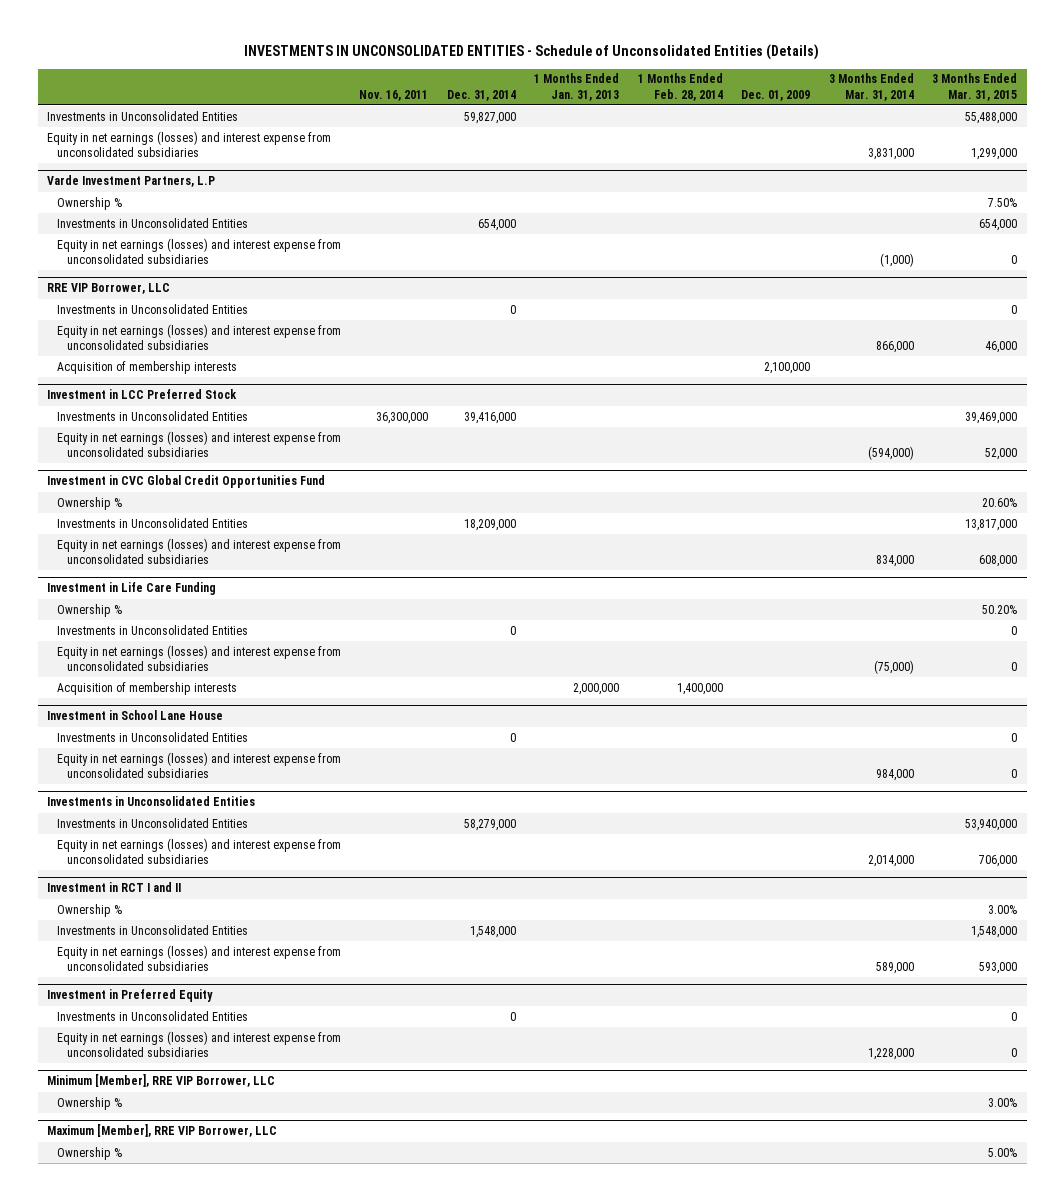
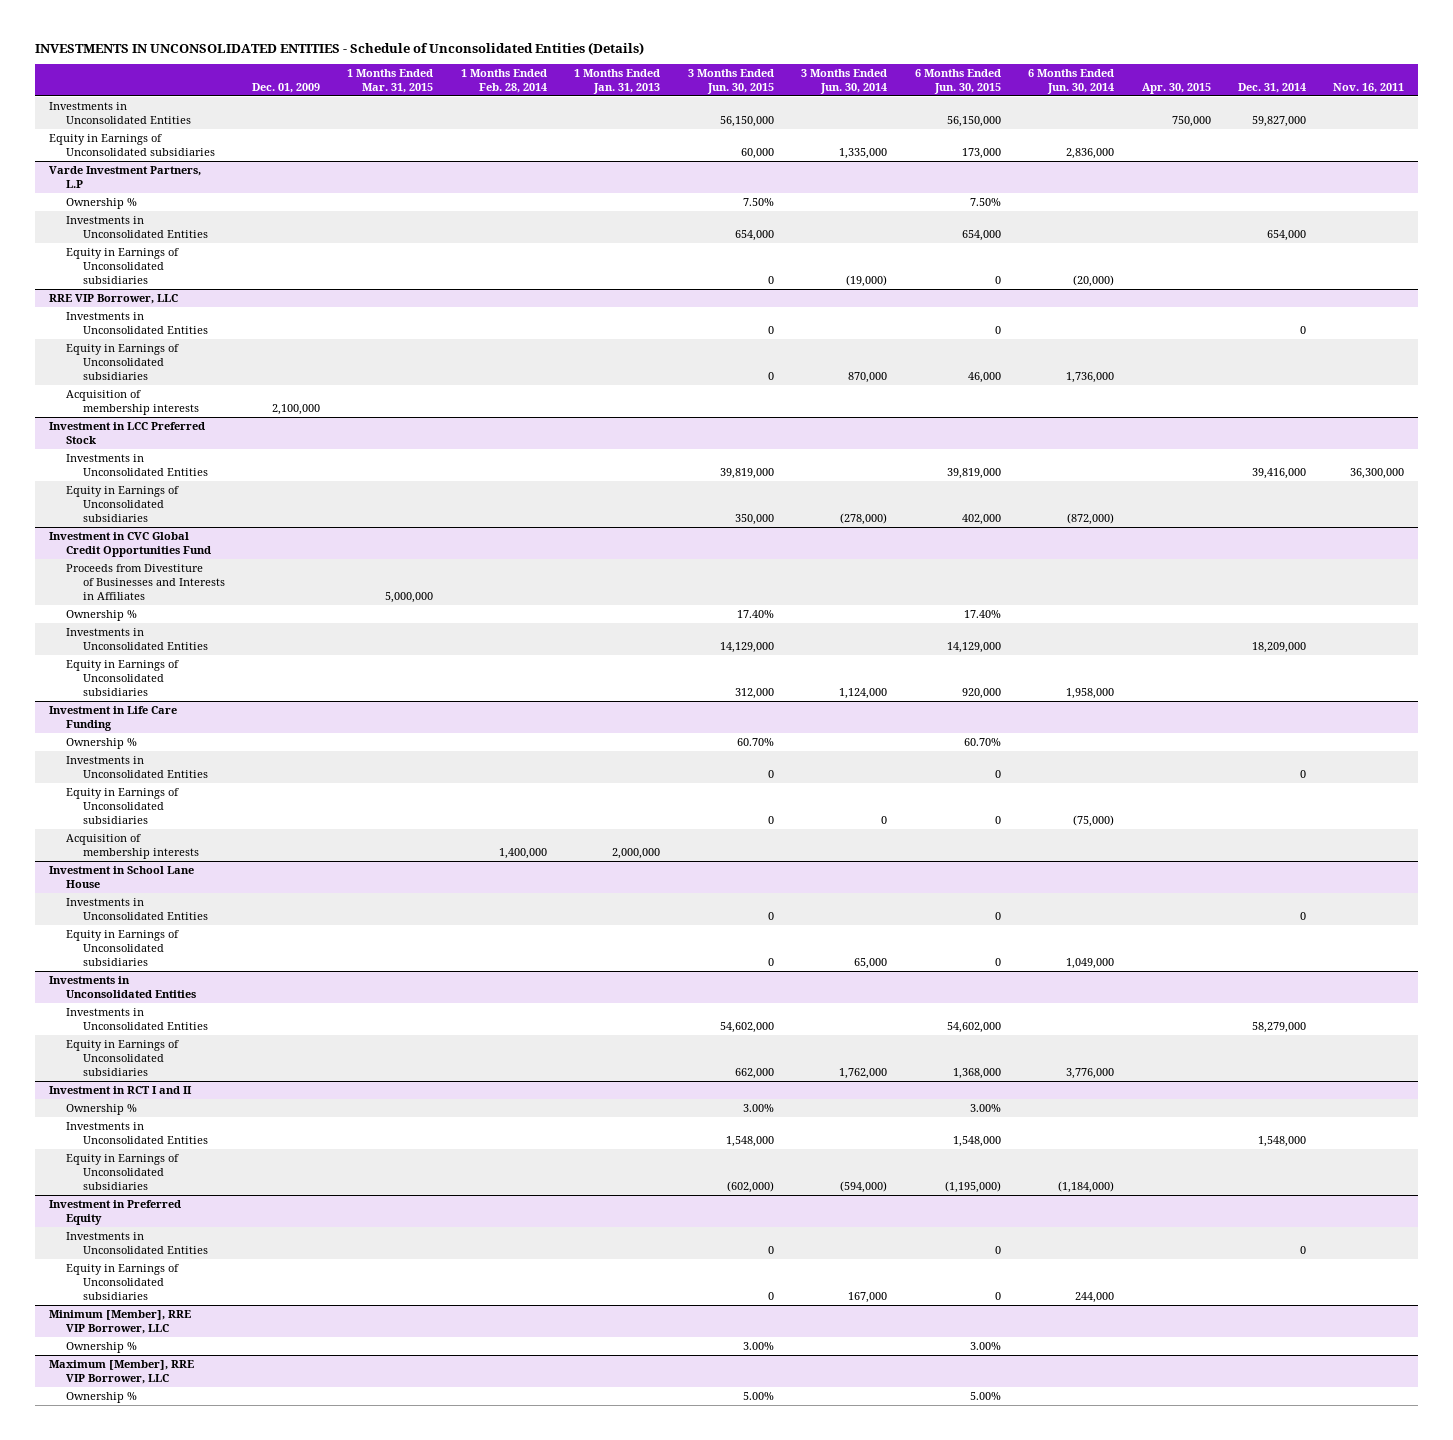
[828,73,914,101] 3 Months Ended Mar. 31, 2014 -> none
[932,73,1018,101] 3 Months Ended Mar. 31, 2015 -> none
none -> [347,68,434,93] 1 Months Ended Mar. 31, 2015
none -> [687,68,774,94] 3 Months Ended Jun. 30, 2015
none -> [801,68,888,94] 3 Months Ended Jun. 30, 2014
none -> [914,68,1001,94] 6 Months Ended Jun. 30, 2015
none -> [1028,68,1115,94] 6 Months Ended Jun. 30, 2014
none -> [1141,82,1211,94] Apr. 30, 2015
[46,130,331,157] Equity in net earnings (losses) and interest expense from unconsolidated subsidiaries -> [49,134,215,157] Equity in Earnings of Unconsolidated subsidiaries
[56,237,341,264] Equity in net earnings (losses) and interest expense from unconsolidated subsidiaries -> [65,248,179,285] Equity in Earnings of Unconsolidated subsidiaries
[56,323,341,350] Equity in net earnings (losses) and interest expense from unconsolidated subsidiaries -> [65,344,179,381] Equity in Earnings of Unconsolidated subsidiaries
[56,430,341,457] Equity in net earnings (losses) and interest expense from unconsolidated subsidiaries -> [65,486,179,523] Equity in Earnings of Unconsolidated subsidiaries
none -> [65,564,225,601] Proceeds from Divestiture of Businesses and Interests in Affiliates
[56,537,341,564] Equity in net earnings (losses) and interest expense from unconsolidated subsidiaries -> [65,660,179,697] Equity in Earnings of Unconsolidated subsidiaries
[56,644,341,671] Equity in net earnings (losses) and interest expense from unconsolidated subsidiaries -> [65,788,179,825] Equity in Earnings of Unconsolidated subsidiaries
[56,751,341,778] Equity in net earnings (losses) and interest expense from unconsolidated subsidiaries -> [65,930,179,967] Equity in Earnings of Unconsolidated subsidiaries
[56,837,341,864] Equity in net earnings (losses) and interest expense from unconsolidated subsidiaries -> [65,1040,179,1077] Equity in Earnings of Unconsolidated subsidiaries
[56,944,341,971] Equity in net earnings (losses) and interest expense from unconsolidated subsidiaries -> [65,1154,179,1191] Equity in Earnings of Unconsolidated subsidiaries
[56,1030,341,1057] Equity in net earnings (losses) and interest expense from unconsolidated subsidiaries -> [65,1264,179,1301] Equity in Earnings of Unconsolidated subsidiaries

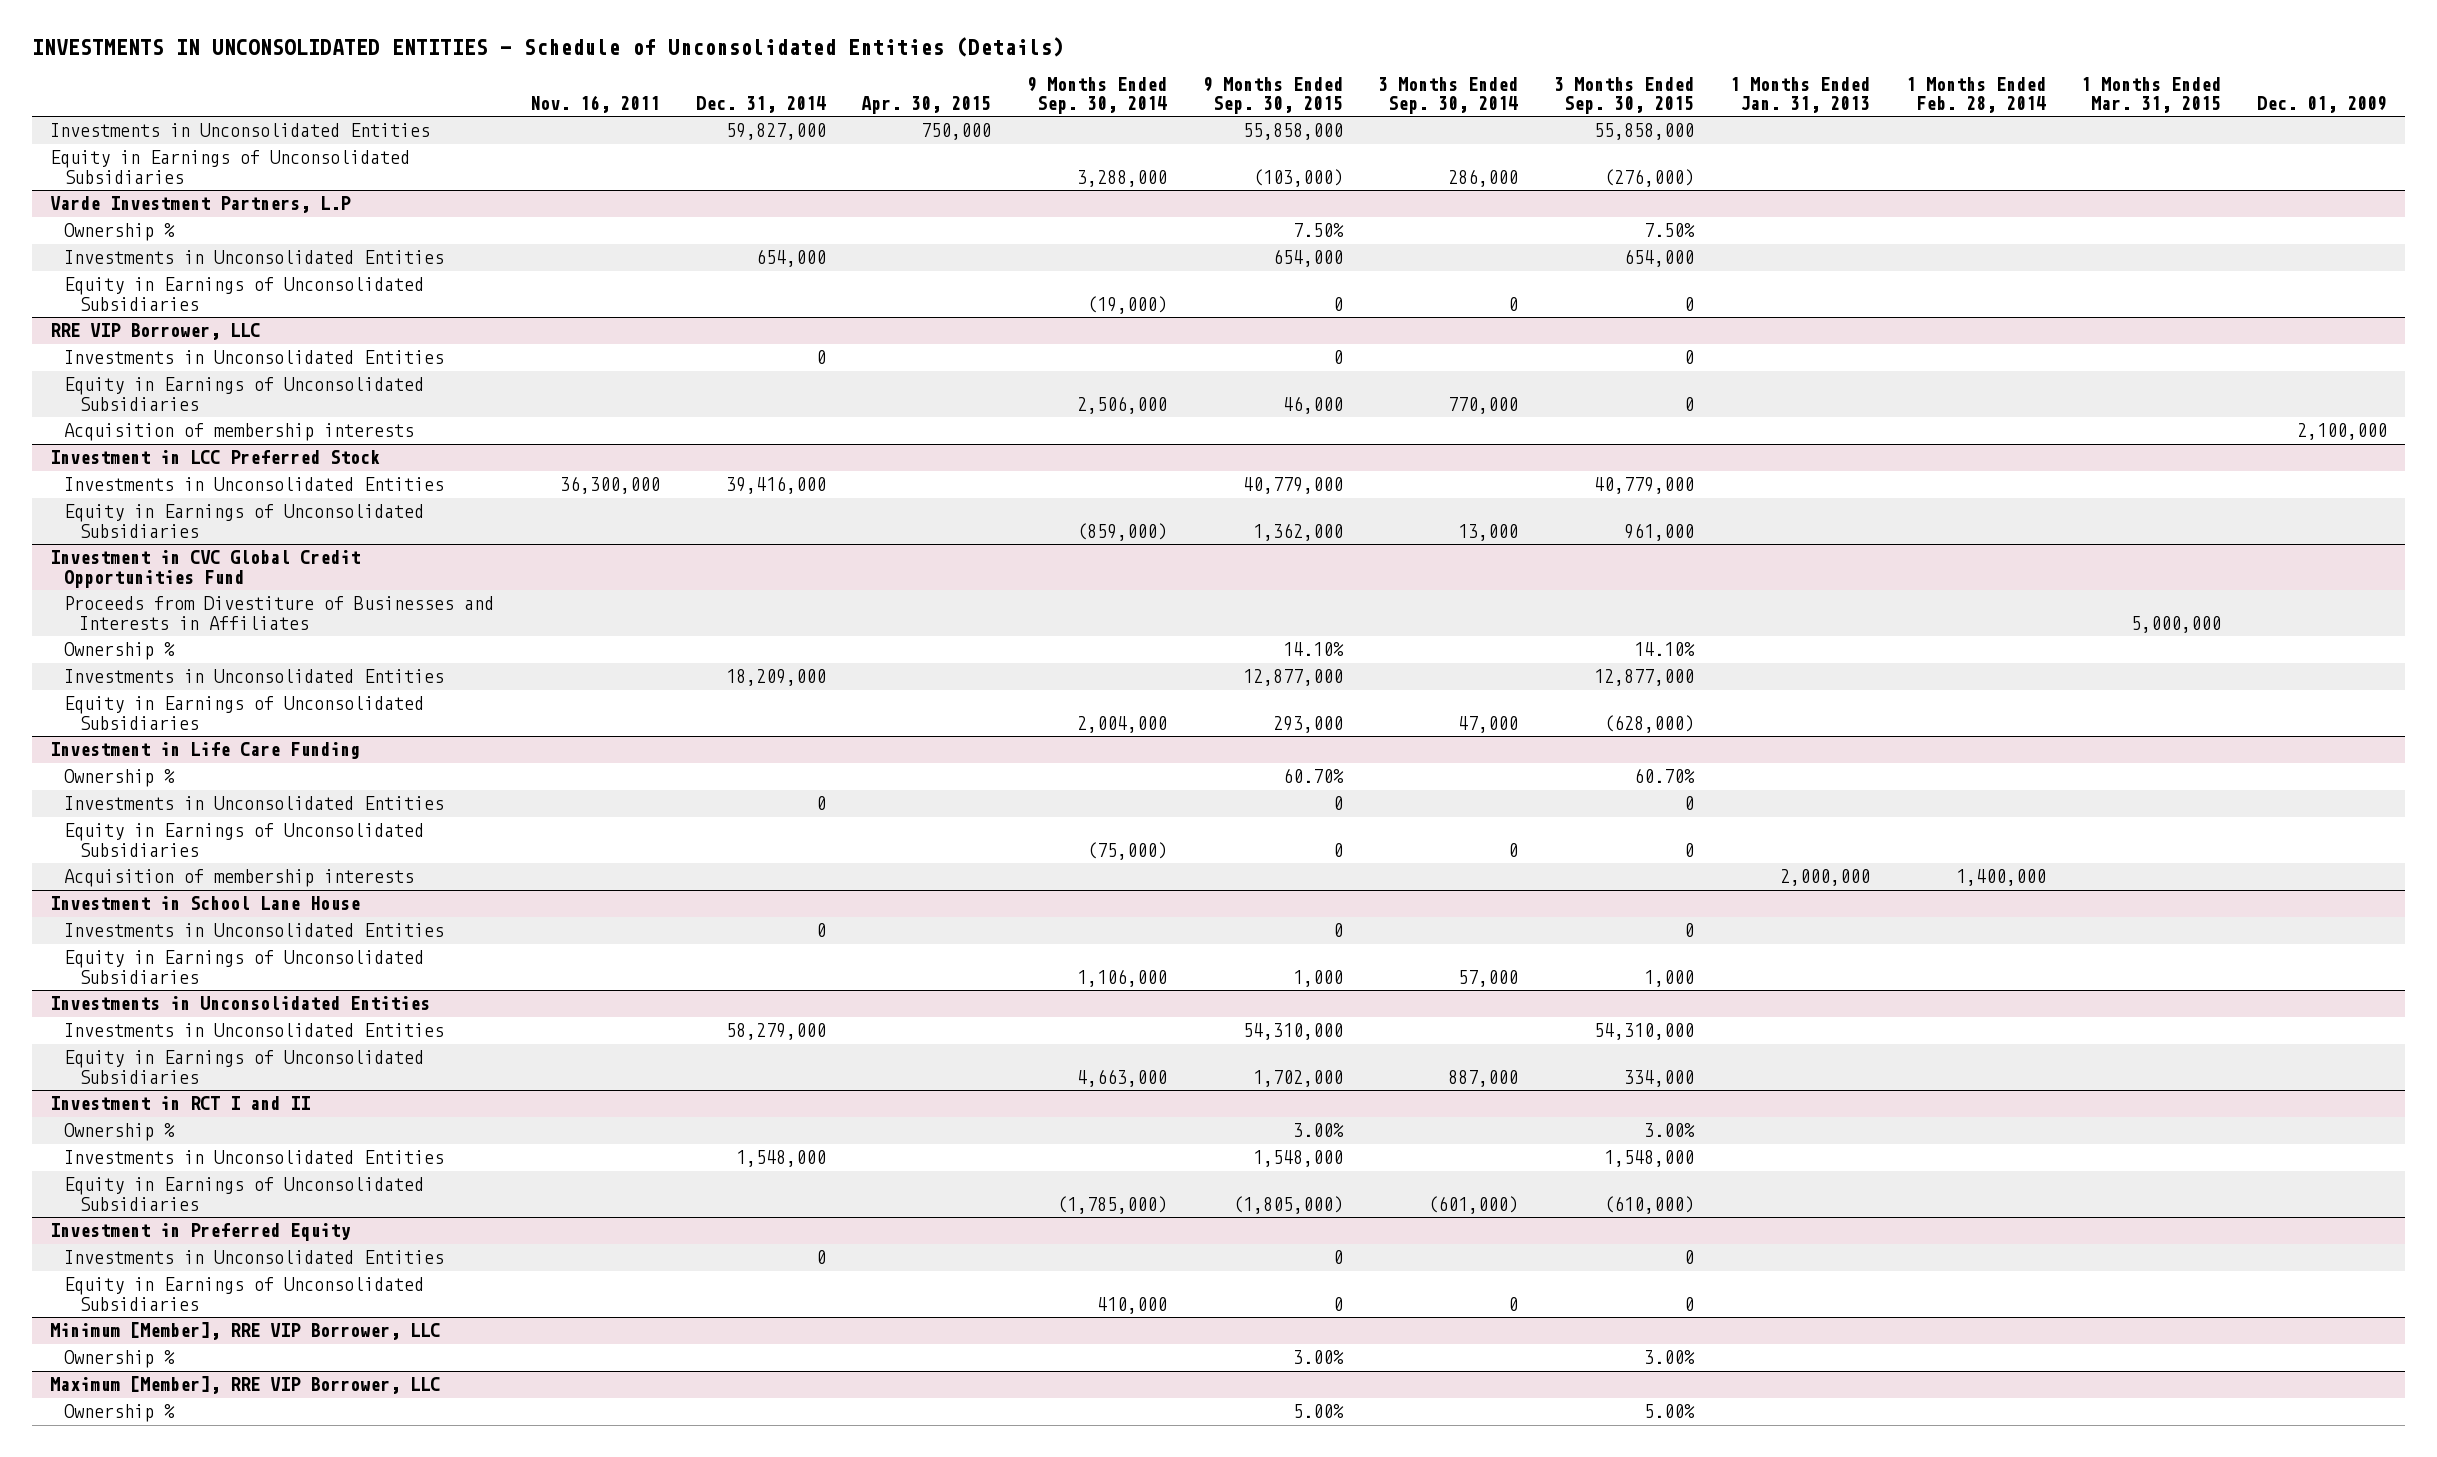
[687,68,774,94] 3 Months Ended Jun. 30, 2015 -> none
[801,68,888,94] 3 Months Ended Jun. 30, 2014 -> none
[914,68,1001,94] 6 Months Ended Jun. 30, 2015 -> none
[1028,68,1115,94] 6 Months Ended Jun. 30, 2014 -> none
none -> [1027,76,1168,114] 9 Months Ended Sep. 30, 2014
none -> [1202,76,1343,114] 9 Months Ended Sep. 30, 2015
none -> [1378,76,1519,114] 3 Months Ended Sep. 30, 2014
none -> [1554,76,1695,114] 3 Months Ended Sep. 30, 2015
[49,134,215,157] Equity in Earnings of Unconsolidated subsidiaries -> [49,150,410,184] Equity in Earnings of Unconsolidated Subsidiaries
[65,248,179,285] Equity in Earnings of Unconsolidated subsidiaries -> [64,277,425,311] Equity in Earnings of Unconsolidated Subsidiaries
[65,344,179,381] Equity in Earnings of Unconsolidated subsidiaries -> [64,377,425,411] Equity in Earnings of Unconsolidated Subsidiaries
[65,486,179,523] Equity in Earnings of Unconsolidated subsidiaries -> [64,504,425,538] Equity in Earnings of Unconsolidated Subsidiaries
[65,660,179,697] Equity in Earnings of Unconsolidated subsidiaries -> [64,696,425,730] Equity in Earnings of Unconsolidated Subsidiaries
[65,788,179,825] Equity in Earnings of Unconsolidated subsidiaries -> [64,823,425,857] Equity in Earnings of Unconsolidated Subsidiaries
[65,930,179,967] Equity in Earnings of Unconsolidated subsidiaries -> [64,950,425,984] Equity in Earnings of Unconsolidated Subsidiaries
[65,1040,179,1077] Equity in Earnings of Unconsolidated subsidiaries -> [64,1050,425,1084] Equity in Earnings of Unconsolidated Subsidiaries
[65,1154,179,1191] Equity in Earnings of Unconsolidated subsidiaries -> [64,1177,425,1211] Equity in Earnings of Unconsolidated Subsidiaries
[65,1264,179,1301] Equity in Earnings of Unconsolidated subsidiaries -> [64,1277,425,1311] Equity in Earnings of Unconsolidated Subsidiaries

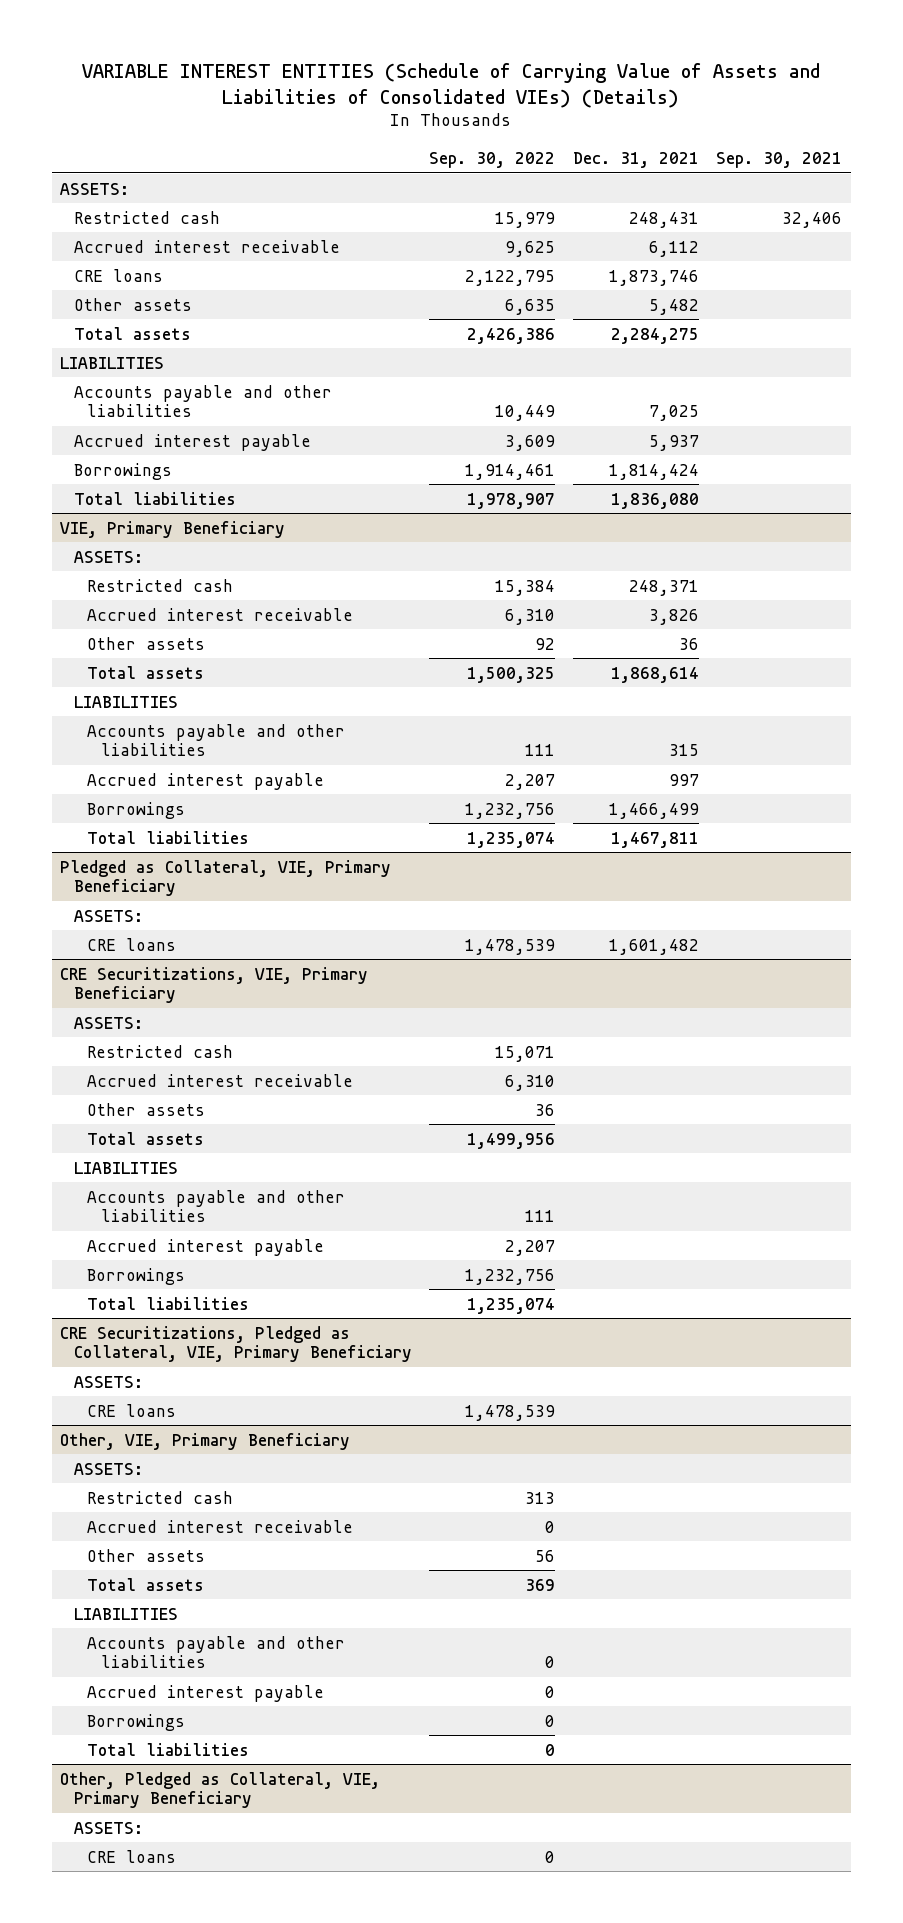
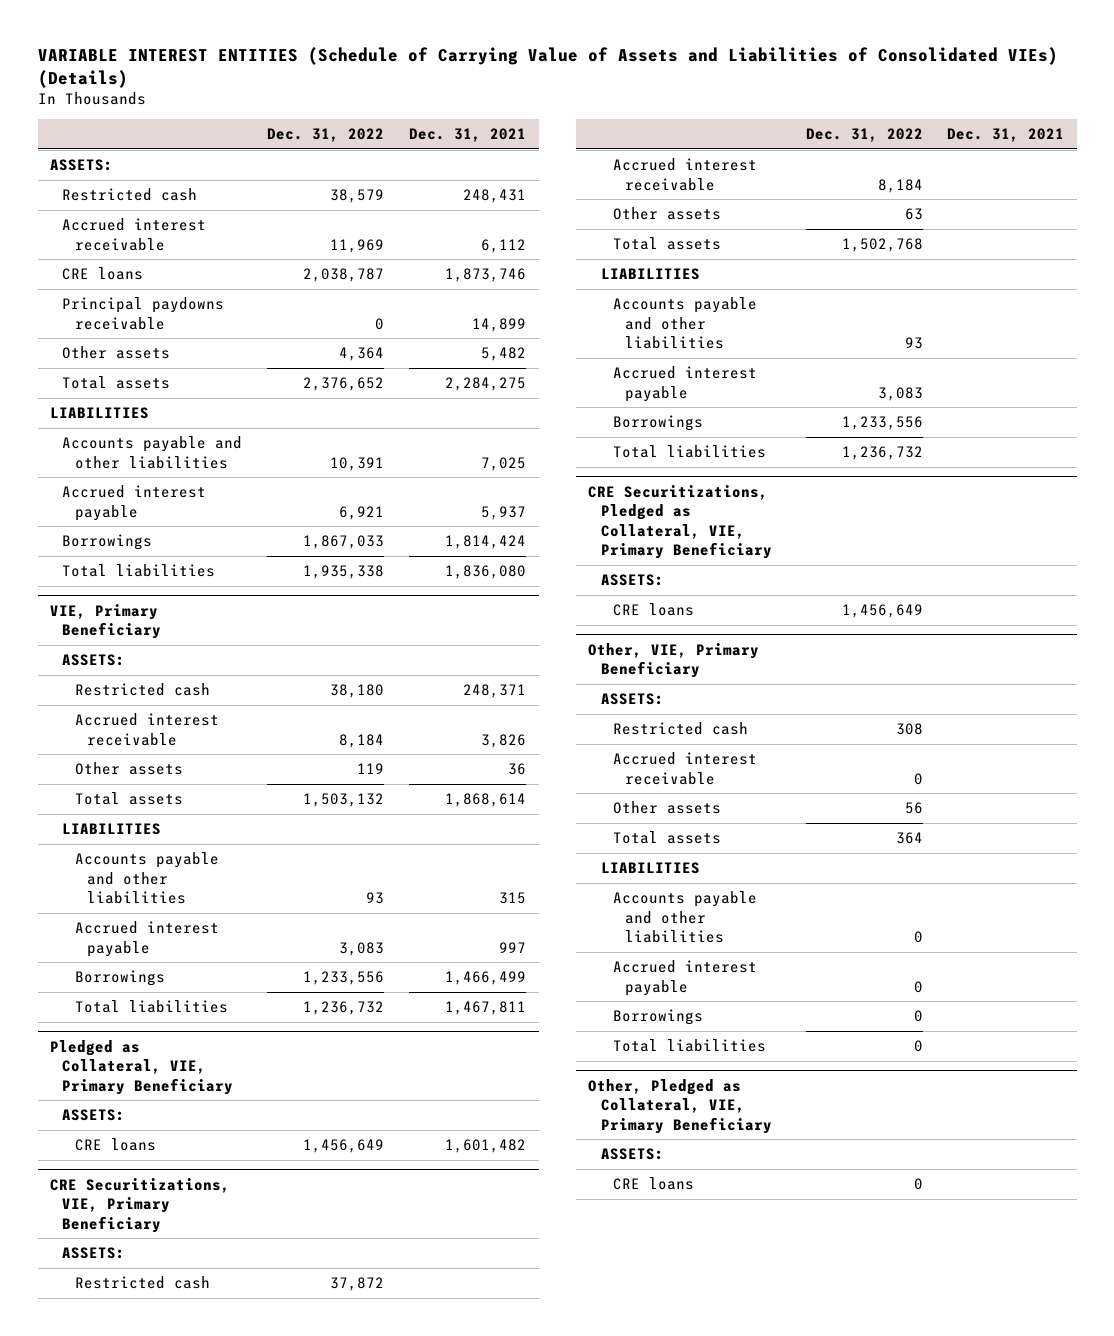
[429,151,556,168] Sep. 30, 2022 -> none
[716,151,843,168] Sep. 30, 2021 -> none
none -> [267,128,385,143] Dec. 31, 2022
none -> [62,297,225,330] Principal paydowns receivable

